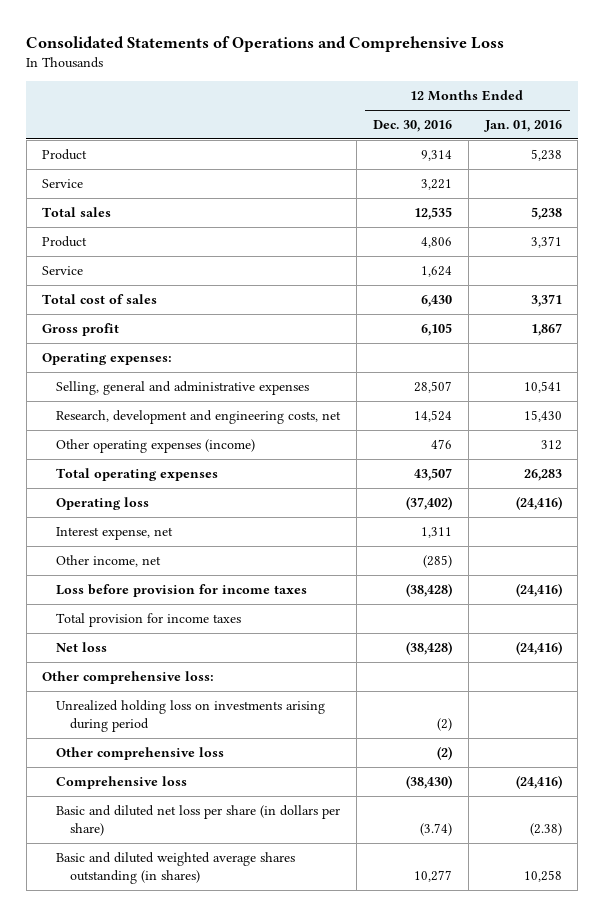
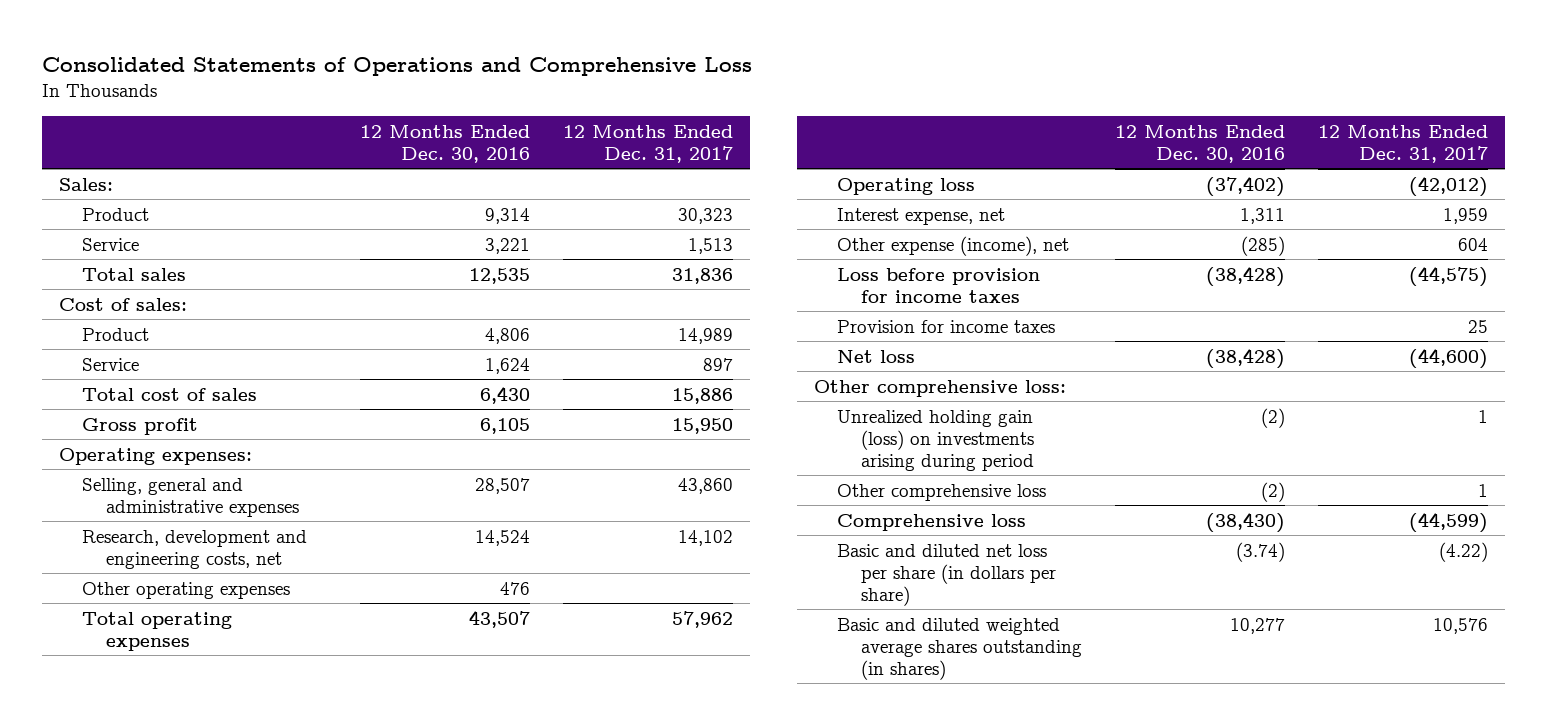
[483,120,562,133] Jan. 01, 2016 -> none
none -> [563,124,734,163] 12 Months Ended Dec. 31, 2017
none -> [58,177,113,191] Sales:
none -> [58,297,187,311] Cost of sales:
[56,439,256,454] Other operating expenses (income) -> [82,581,291,599] Other operating expenses
[56,555,162,568] Other income, net -> [837,235,1070,256] Other expense (income), net
[56,613,242,628] Total provision for income taxes -> [837,319,1056,333] Provision for income taxes
[56,700,326,732] Unrealized holding loss on investments arising during period -> [837,409,1035,471] Unrealized holding gain (loss) on investments arising during period

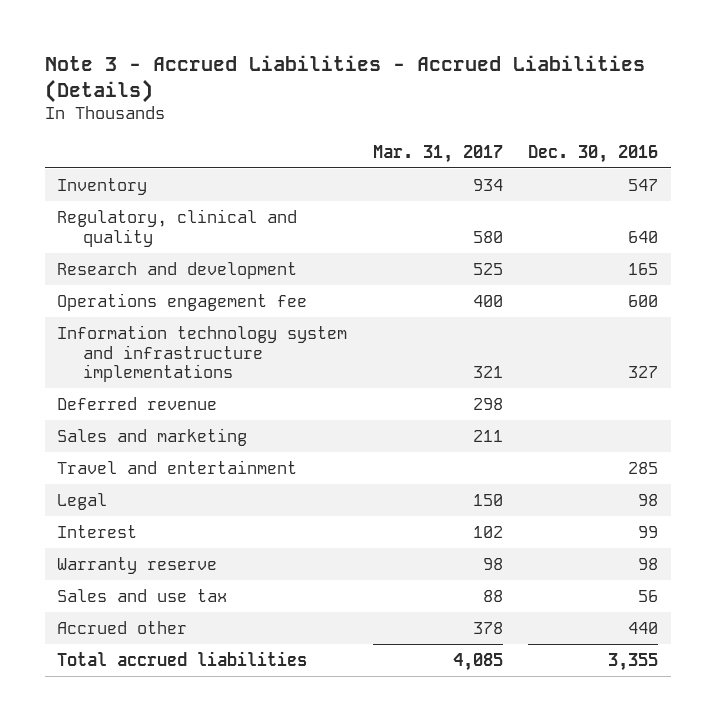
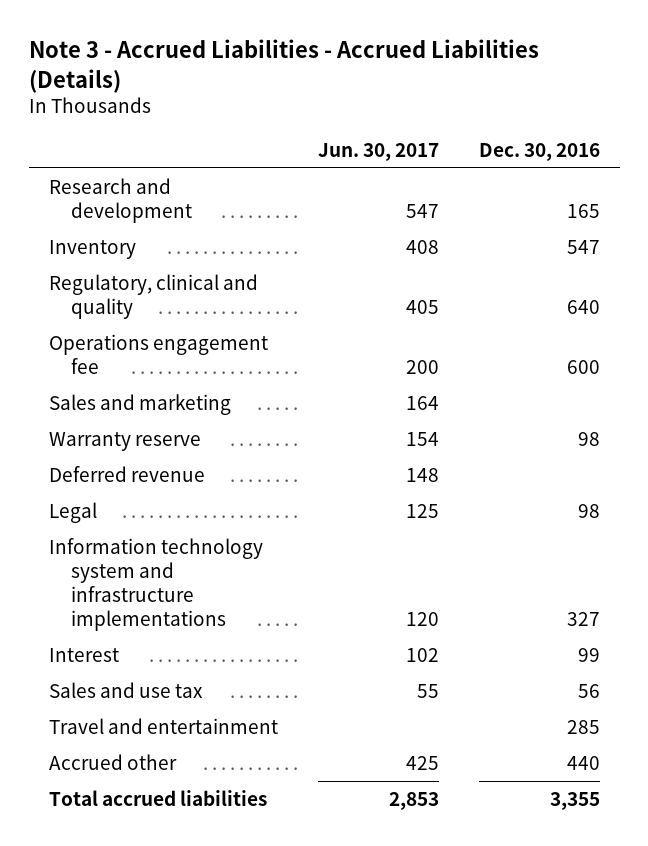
[372,144,503,163] Mar. 31, 2017 -> none
none -> [317,143,439,162] Jun. 30, 2017
[57,261,298,279] Research and development -> [48,177,193,223] Research and development
[57,556,218,574] Warranty reserve -> [48,431,201,451] Warranty reserve
[57,396,218,410] Deferred revenue -> [48,465,205,482] Deferred revenue
[57,324,348,383] Information technology system and infrastructure implementations -> [48,537,263,632] Information technology system and infrastructure implementations
[57,459,298,474] Travel and entertainment -> [48,717,278,734] Travel and entertainment

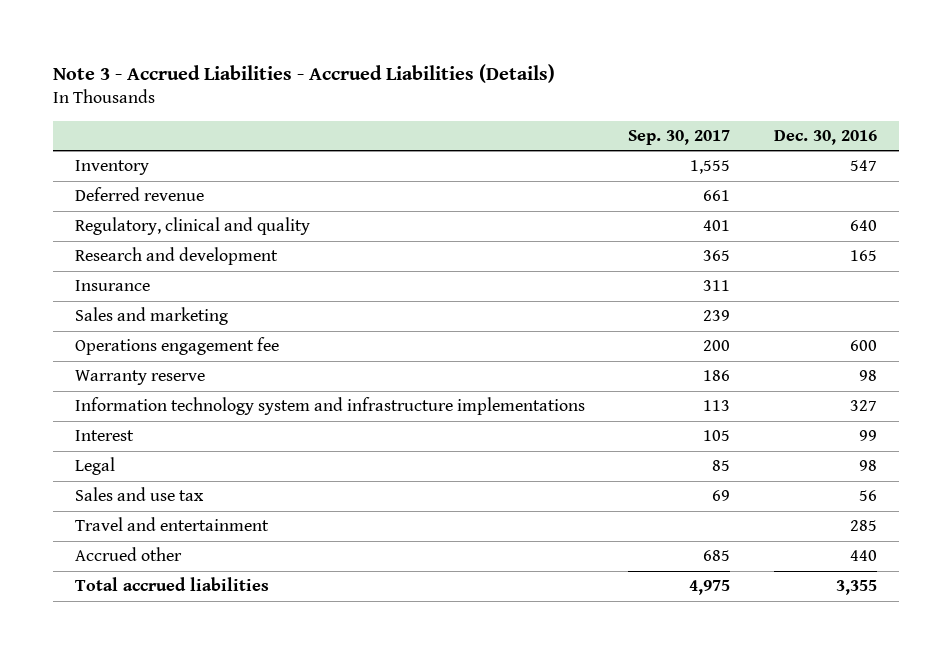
[317,143,439,162] Jun. 30, 2017 -> none
none -> [628,130,731,146] Sep. 30, 2017
[48,465,205,482] Deferred revenue -> [74,187,204,202] Deferred revenue
[48,177,193,223] Research and development -> [74,247,278,266] Research and development
none -> [74,280,150,292] Insurance
[48,333,268,374] Operations engagement fee -> [74,337,279,356] Operations engagement fee
[48,501,97,523] Legal -> [74,457,115,476] Legal

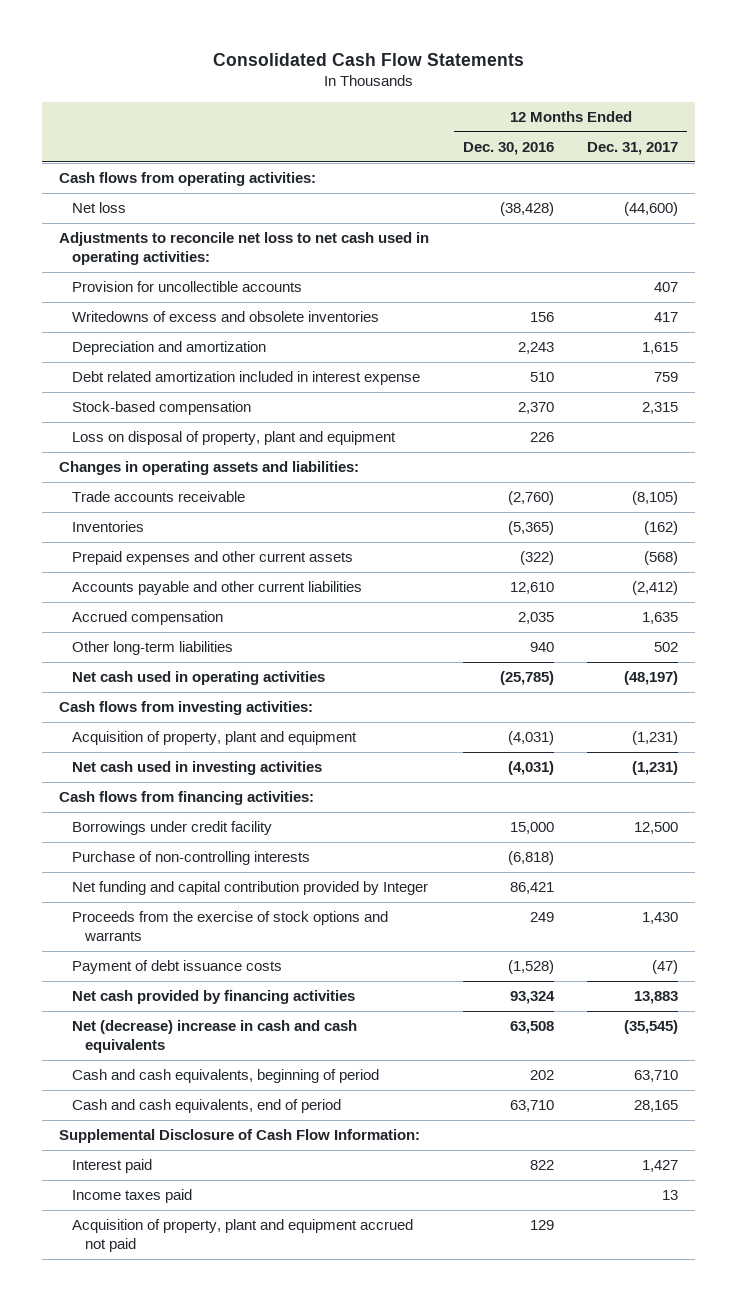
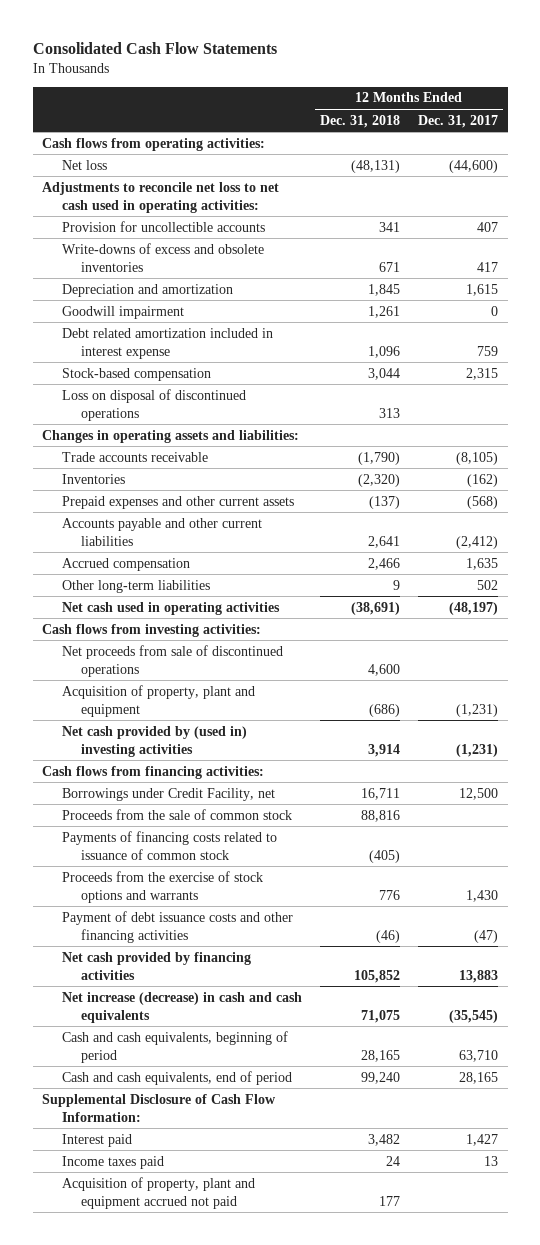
[462,142,554,156] Dec. 30, 2016 -> none
none -> [320,114,401,128] Dec. 31, 2018
[72,311,380,323] Writedowns of excess and obsolete inventories -> [61,242,264,272] Write-downs of excess and obsolete inventories
none -> [61,305,184,319] Goodwill impairment
[72,431,397,446] Loss on disposal of property, plant and equipment -> none
none -> [61,388,246,421] Loss on disposal of discontinued operations
none -> [61,644,283,677] Net proceeds from sale of discontinued operations
[72,761,323,776] Net cash used in investing activities -> [61,725,247,757] Net cash provided by (used in) investing activities
[72,851,311,866] Purchase of non-controlling interests -> none
[72,881,429,896] Net funding and capital contribution provided by Integer -> none
[72,821,273,836] Borrowings under credit facility -> [61,787,275,801] Borrowings under Credit Facility, net
none -> [61,808,292,820] Proceeds from the sale of common stock
none -> [61,830,277,860] Payments of financing costs related to issuance of common stock
[72,960,283,975] Payment of debt issuance costs -> [61,910,293,943] Payment of debt issuance costs and other financing activities
[72,1020,358,1054] Net (decrease) increase in cash and cash equivalents -> [61,991,302,1023] Net increase (decrease) in cash and cash equivalents

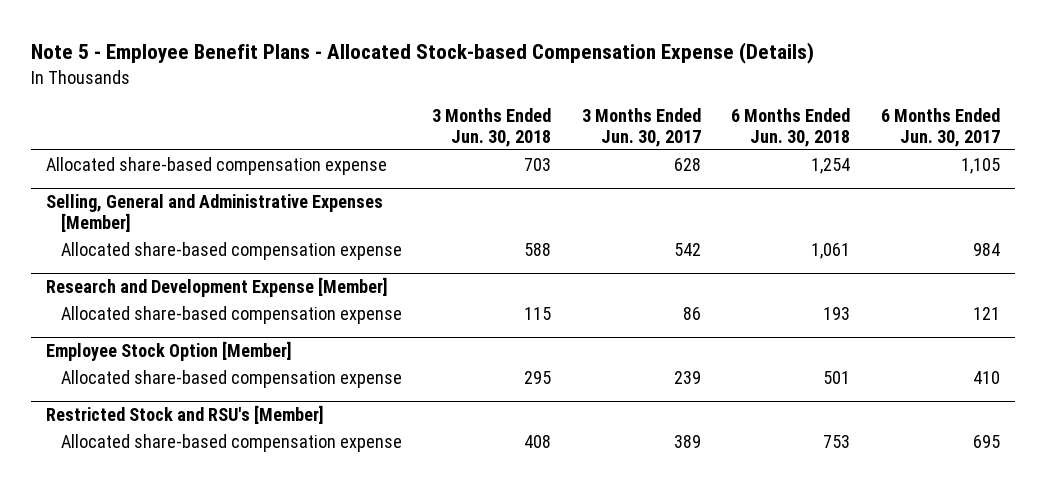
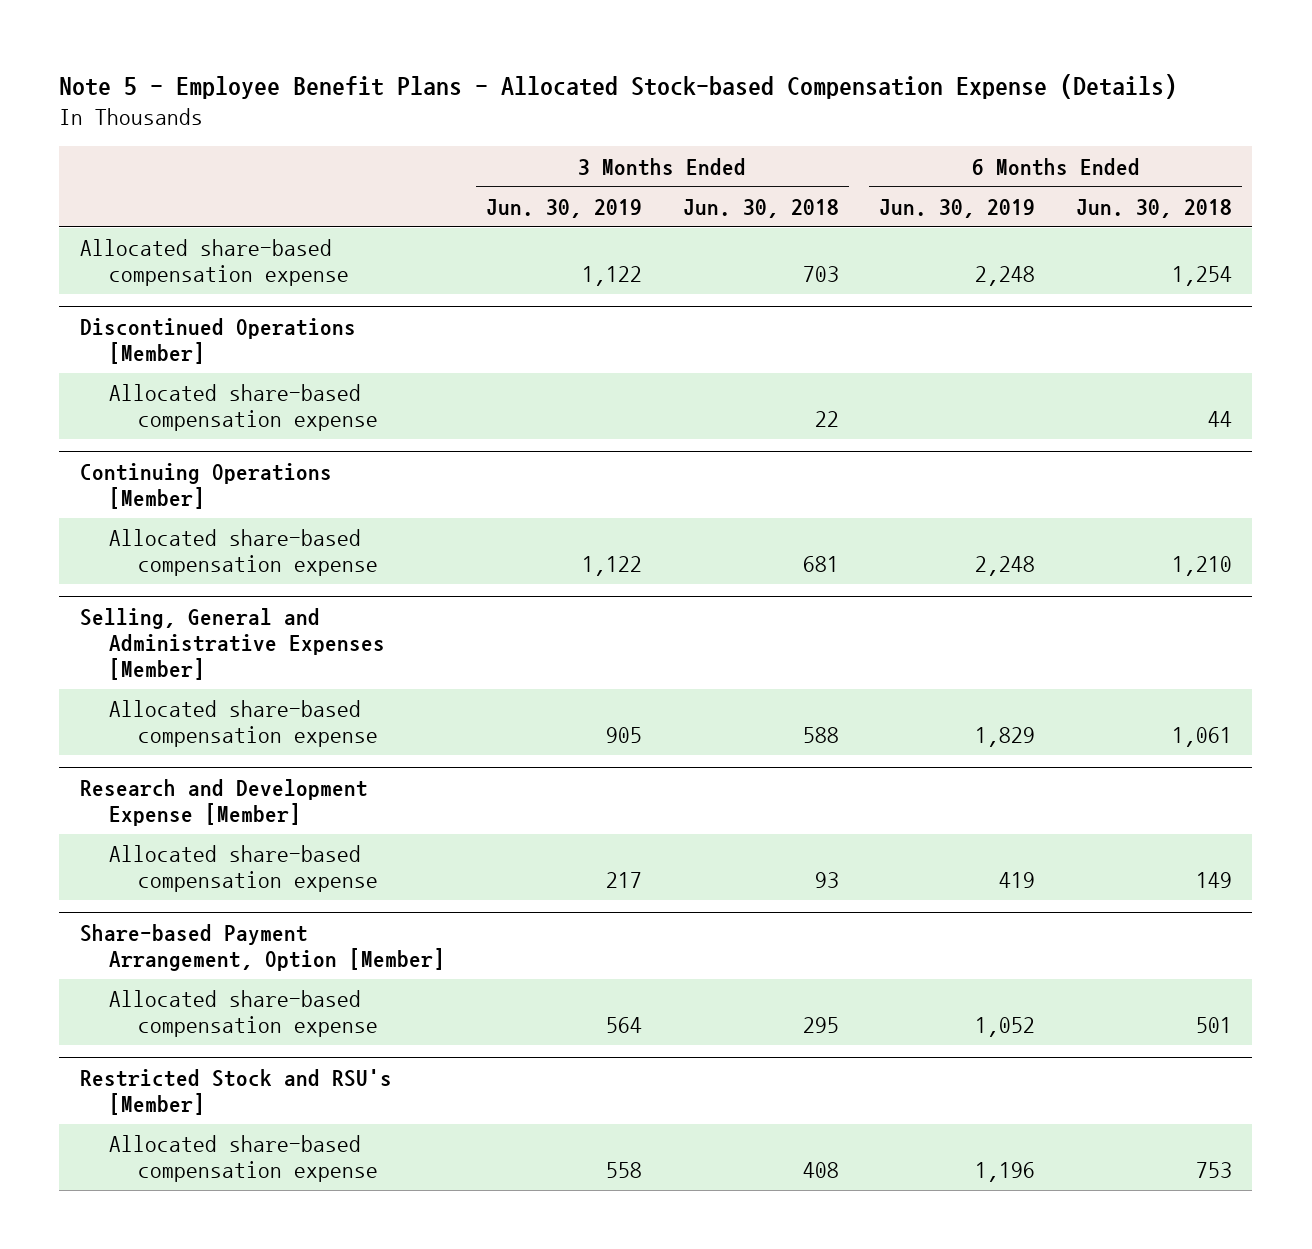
[581,107,701,147] 3 Months Ended Jun. 30, 2017 -> none
[880,107,1000,147] 6 Months Ended Jun. 30, 2017 -> none
none -> [485,198,642,218] Jun. 30, 2019
none -> [879,198,1036,218] Jun. 30, 2019
none -> [79,318,356,365] Discontinued Operations [Member]
none -> [109,384,379,432] Allocated share-based compensation expense
none -> [79,463,332,510] Continuing Operations [Member]
none -> [109,529,379,577] Allocated share-based compensation expense
[524,306,552,320] 115 -> [814,872,839,889] 93
[823,306,851,320] 193 -> [1195,872,1232,889] 149
[46,341,293,362] Employee Stock Option [Member] -> [79,924,446,972] Share-based Payment Arrangement, Option [Member]

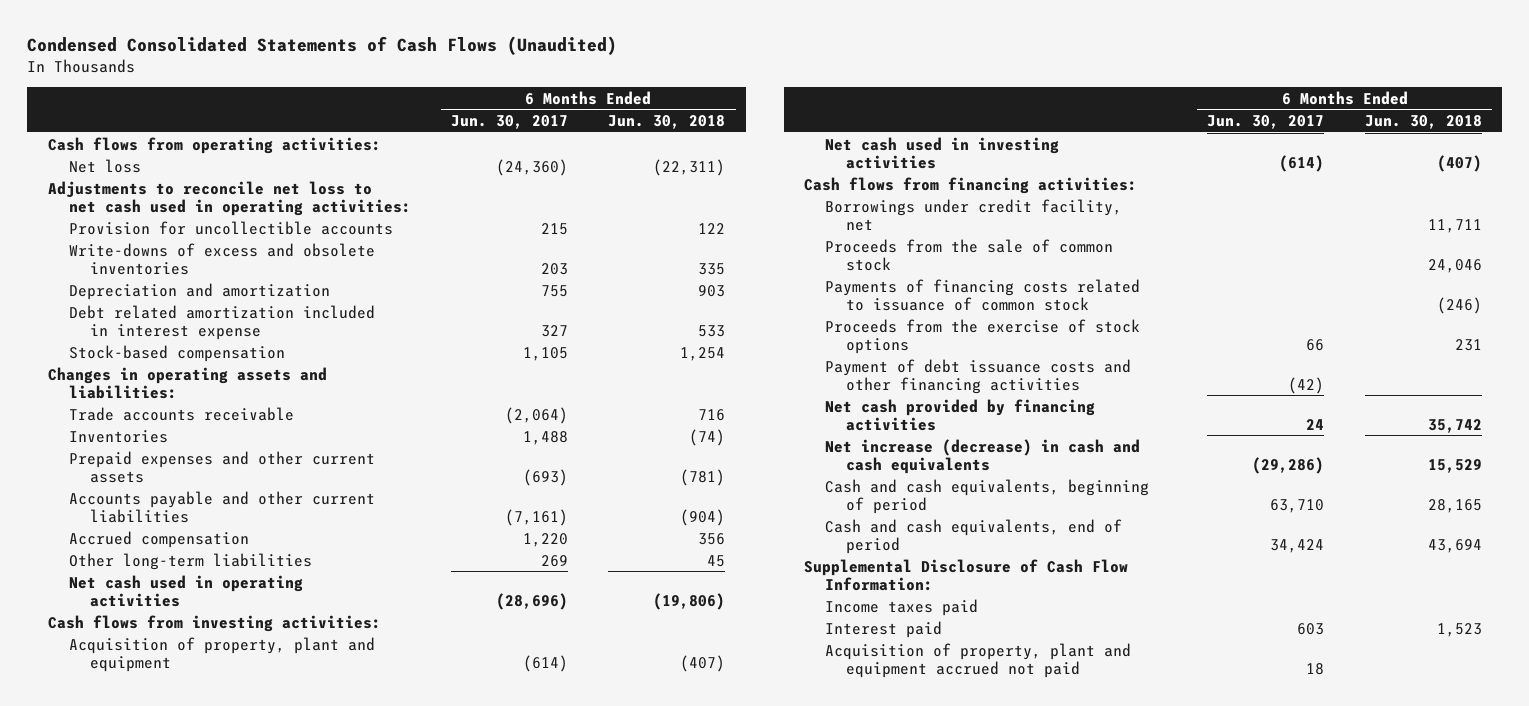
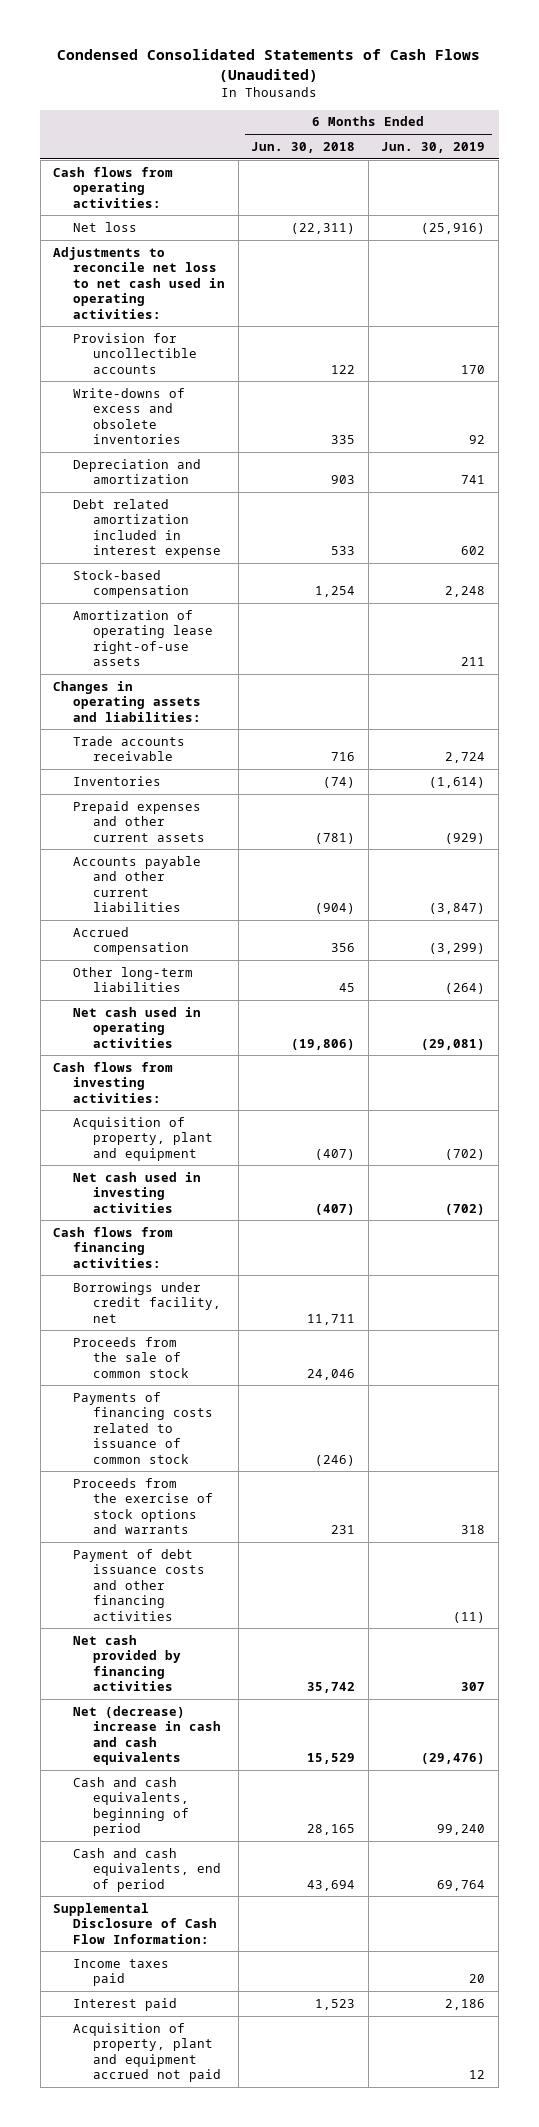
[451,114,569,129] Jun. 30, 2017 -> none
none -> [381,141,486,153] Jun. 30, 2019
none -> [73,609,214,667] Amortization of operating lease right-of-use assets
[825,318,1141,354] Proceeds from the exercise of stock options -> [73,1477,214,1535] Proceeds from the exercise of stock options and warrants
[825,438,1141,474] Net increase (decrease) in cash and cash equivalents -> [73,1705,222,1766] Net (decrease) increase in cash and cash equivalents

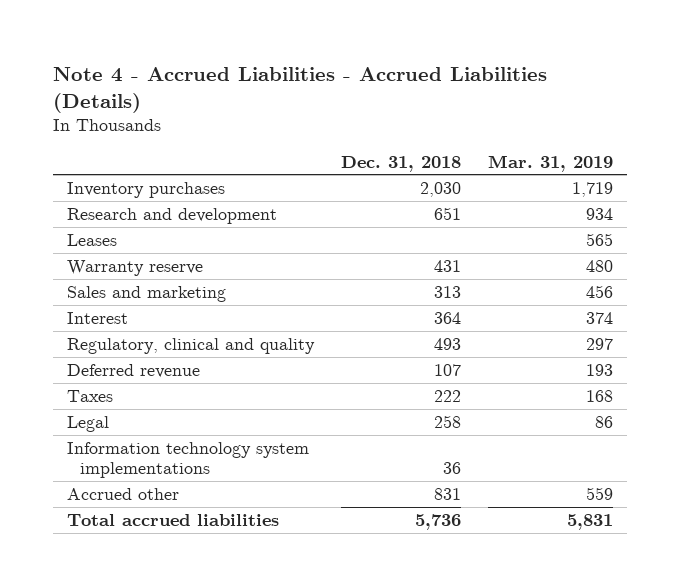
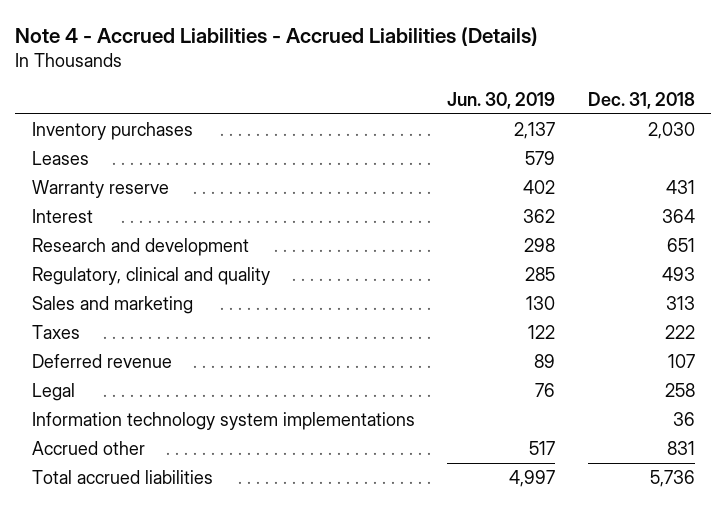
[488,154,614,172] Mar. 31, 2019 -> none
none -> [447,92,556,110] Jun. 30, 2019
[66,207,277,224] Research and development -> [31,237,249,256] Research and development
[66,285,226,302] Sales and marketing -> [31,295,193,314] Sales and marketing
[66,363,200,378] Deferred revenue -> [31,353,172,368] Deferred revenue

